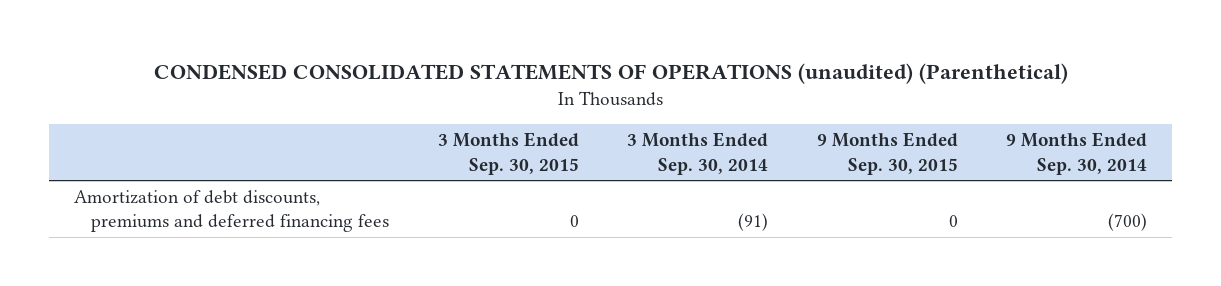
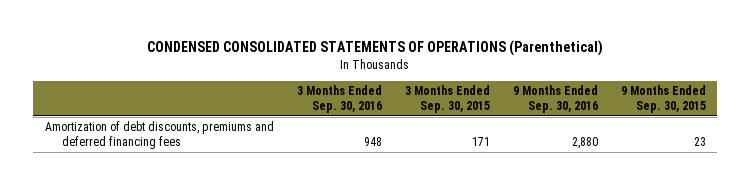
[153,63,1068,85] CONDENSED CONSOLIDATED STATEMENTS OF OPERATIONS (unaudited) (Parenthetical) -> [147,40,604,57] CONDENSED CONSOLIDATED STATEMENTS OF OPERATIONS (Parenthetical)
[627,132,769,175] 3 Months Ended Sep. 30, 2014 -> none
[1006,132,1148,175] 9 Months Ended Sep. 30, 2014 -> none
none -> [296,85,382,114] 3 Months Ended Sep. 30, 2016
none -> [512,85,598,114] 9 Months Ended Sep. 30, 2016
[569,215,579,228] 0 -> [471,137,490,147] 171
[948,215,958,228] 0 -> [693,137,706,147] 23

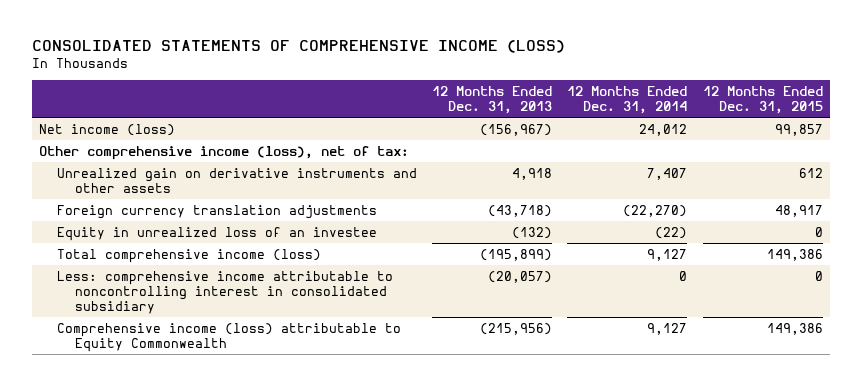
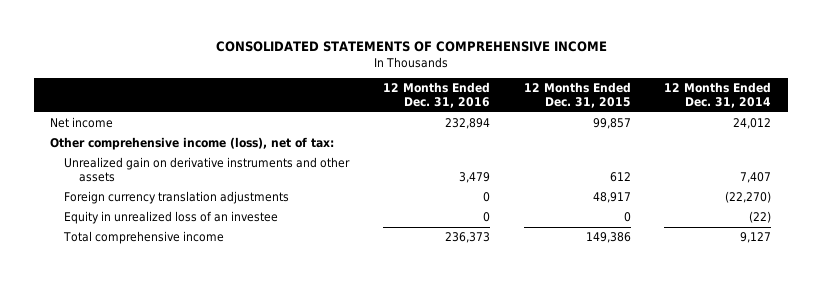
[31,40,565,54] CONSOLIDATED STATEMENTS OF COMPREHENSIVE INCOME (LOSS) -> [215,41,607,53] CONSOLIDATED STATEMENTS OF COMPREHENSIVE INCOME
[432,86,553,114] 12 Months Ended Dec. 31, 2013 -> none
none -> [382,82,490,108] 12 Months Ended Dec. 31, 2016
[39,123,176,136] Net income (loss) -> [50,117,114,129] Net income
[57,270,394,314] Less: comprehensive income attributable to noncontrolling interest in consolidated subsidiary -> none
[57,322,402,352] Comprehensive income (loss) attributable to Equity Commonwealth -> none
[57,248,322,263] Total comprehensive income (loss) -> [63,231,225,245] Total comprehensive income

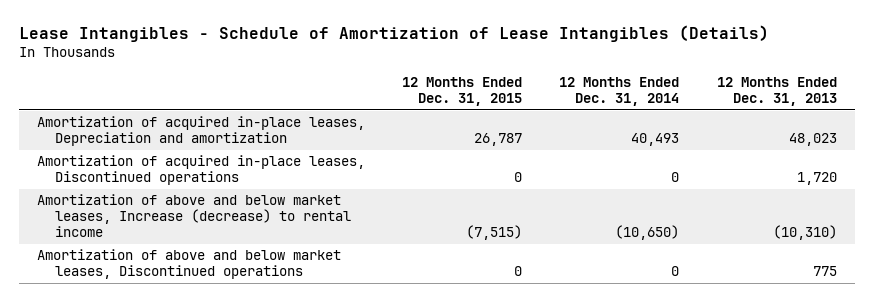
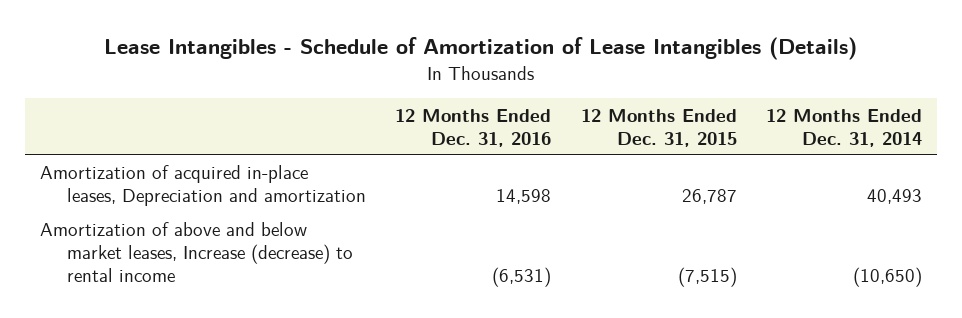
[716,77,837,106] 12 Months Ended Dec. 31, 2013 -> none
none -> [395,108,552,147] 12 Months Ended Dec. 31, 2016
[37,155,366,186] Amortization of acquired in-place leases, Discontinued operations -> none
[37,249,342,280] Amortization of above and below market leases, Discontinued operations -> none

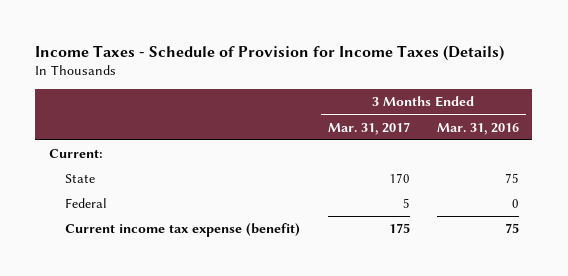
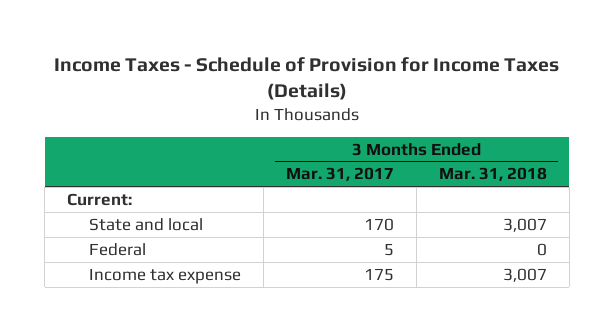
[436,122,519,135] Mar. 31, 2016 -> none
none -> [438,167,547,182] Mar. 31, 2018
[65,174,96,184] State -> [89,217,204,231] State and local
[65,223,301,238] Current income tax expense (benefit) -> [89,267,242,284] Income tax expense

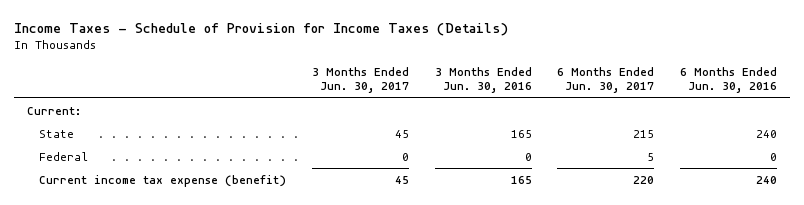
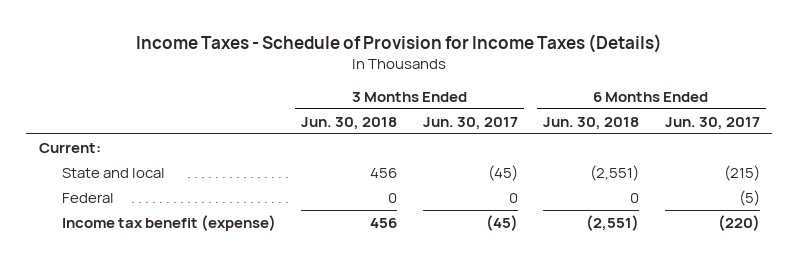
[434,67,532,94] 3 Months Ended Jun. 30, 2016 -> none
[679,67,777,94] 6 Months Ended Jun. 30, 2016 -> none
none -> [301,116,398,130] Jun. 30, 2018
none -> [543,116,640,130] Jun. 30, 2018
[39,129,75,138] State -> [62,167,166,178] State and local
[394,129,409,138] 45 -> [487,164,518,181] (45)
[633,129,655,138] 215 -> [723,164,760,181] (215)
[647,152,655,161] 5 -> [738,189,760,206] (5)
[39,174,287,187] Current income tax expense (benefit) -> [62,214,277,231] Income tax benefit (expense)
[394,175,409,184] 45 -> [485,214,518,231] (45)
[633,175,655,184] 220 -> [717,214,760,231] (220)

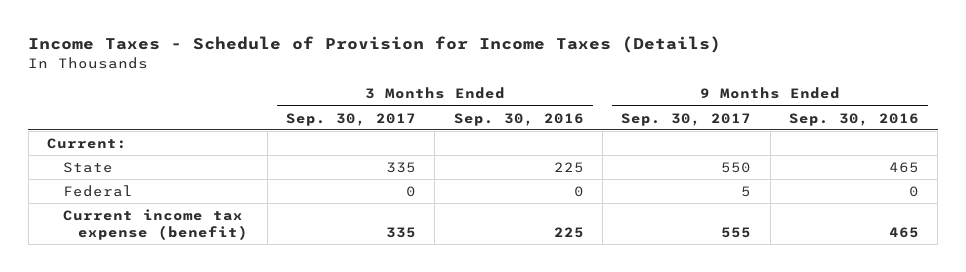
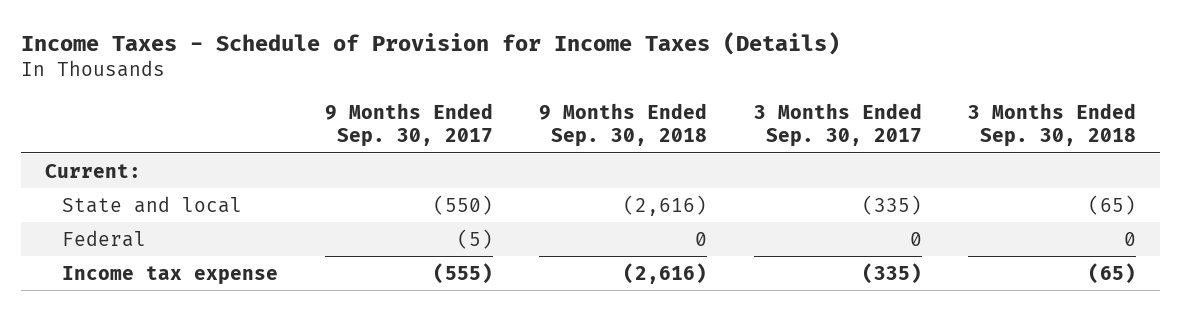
[453,112,584,126] Sep. 30, 2016 -> none
[788,112,919,126] Sep. 30, 2016 -> none
none -> [539,102,708,148] 9 Months Ended Sep. 30, 2018
none -> [968,102,1137,148] 3 Months Ended Sep. 30, 2018
[62,161,113,173] State -> [61,195,242,213] State and local
[386,161,417,173] 335 -> [861,194,922,215] (335)
[721,161,752,173] 550 -> [432,194,493,215] (550)
[741,185,752,197] 5 -> [456,228,493,249] (5)
[62,208,249,241] Current income tax expense (benefit) -> [61,265,278,285] Income tax expense
[386,227,417,239] 335 -> [861,262,922,284] (335)
[721,227,752,239] 555 -> [432,262,493,284] (555)

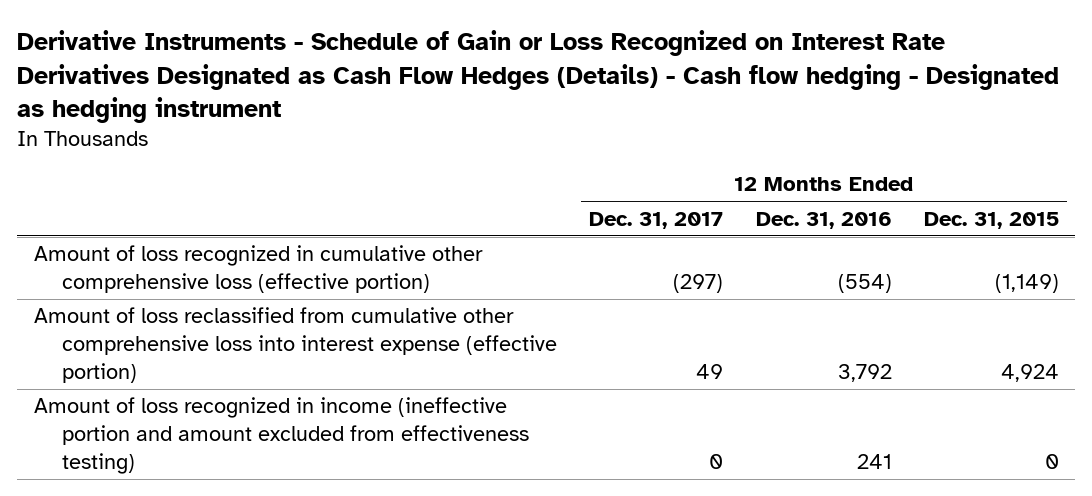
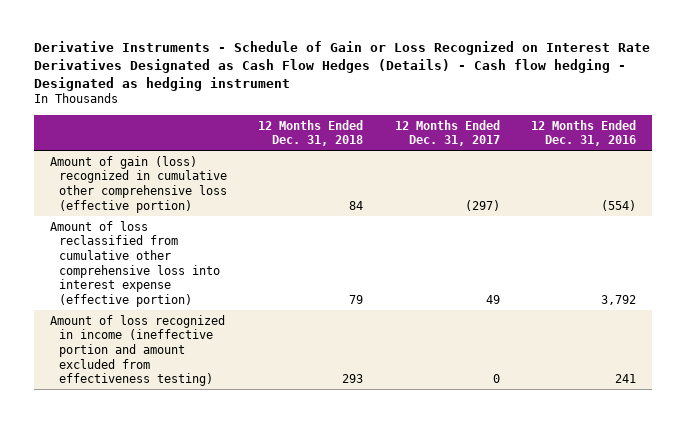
[923,211,1059,229] Dec. 31, 2015 -> none
none -> [258,119,364,147] 12 Months Ended Dec. 31, 2018
[33,245,483,294] Amount of loss recognized in cumulative other comprehensive loss (effective portion) -> [50,155,228,213] Amount of gain (loss) recognized in cumulative other comprehensive loss (effective portion)

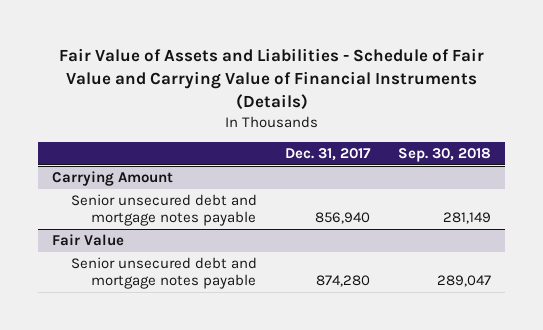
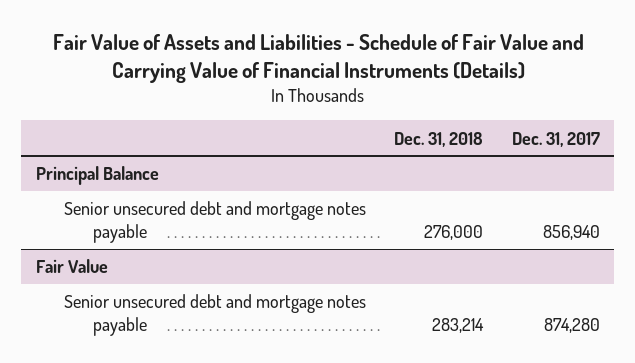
[398,147,492,162] Sep. 30, 2018 -> none
none -> [394,131,484,147] Dec. 31, 2018
[51,171,173,187] Carrying Amount -> [35,166,159,186] Principal Balance

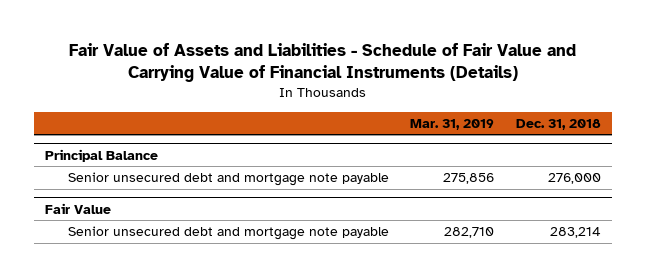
[511,131,600,147] Dec. 31, 2017 -> none
none -> [410,118,495,130] Mar. 31, 2019
[64,201,367,244] Senior unsecured debt and mortgage notes payable -> [67,172,389,187] Senior unsecured debt and mortgage note payable
[64,294,367,337] Senior unsecured debt and mortgage notes payable -> [67,226,389,241] Senior unsecured debt and mortgage note payable

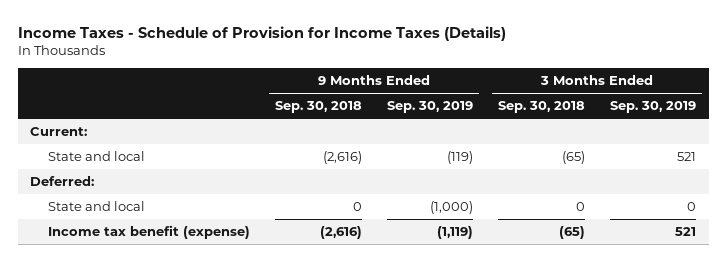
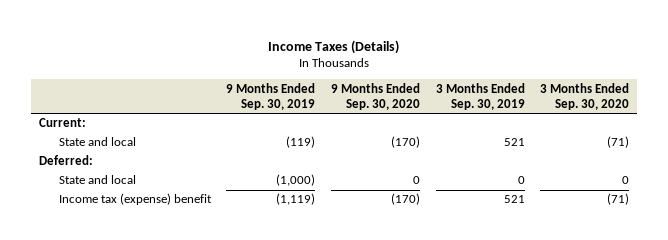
[17,25,506,41] Income Taxes - Schedule of Provision for Income Taxes (Details) -> [268,39,400,54] Income Taxes (Details)
[274,101,362,114] Sep. 30, 2018 -> none
[497,101,585,114] Sep. 30, 2018 -> none
none -> [330,82,420,110] 9 Months Ended Sep. 30, 2020
none -> [540,82,630,110] 3 Months Ended Sep. 30, 2020
[47,225,250,240] Income tax benefit (expense) -> [58,193,212,206] Income tax (expense) benefit

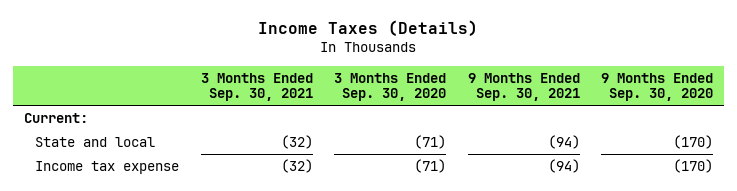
[226,82,316,110] 9 Months Ended Sep. 30, 2019 -> none
[435,82,525,110] 3 Months Ended Sep. 30, 2019 -> none
none -> [200,72,313,102] 3 Months Ended Sep. 30, 2021
none -> [467,72,580,102] 9 Months Ended Sep. 30, 2021
[39,155,94,166] Deferred: -> none
[58,175,136,185] State and local -> none
[58,193,212,206] Income tax (expense) benefit -> [35,160,180,174] Income tax expense

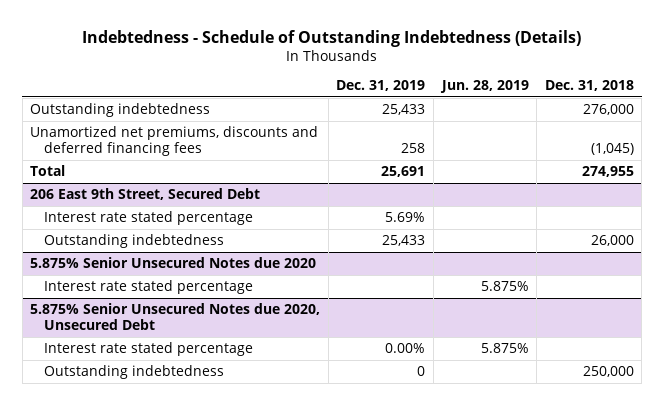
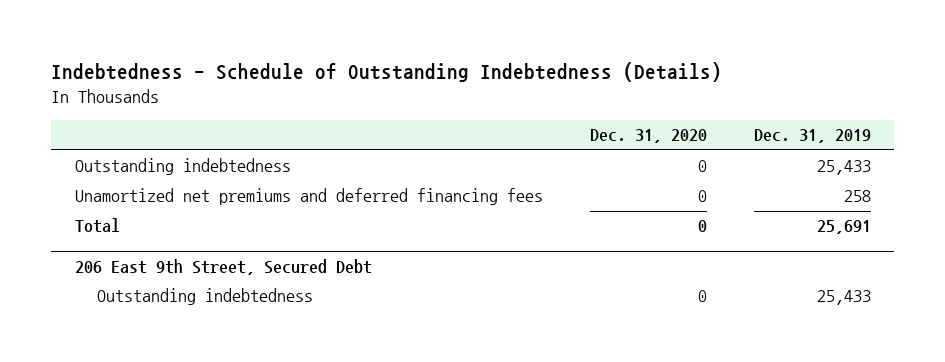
[439,80,529,94] Jun. 28, 2019 -> none
[544,80,634,92] Dec. 31, 2018 -> none
none -> [589,129,707,144] Dec. 31, 2020
[30,126,319,157] Unamortized net premiums, discounts and deferred financing fees -> [74,188,543,206] Unamortized net premiums and deferred financing fees
[43,211,253,226] Interest rate stated percentage -> none
[30,257,317,269] 5.875% Senior Unsecured Notes due 2020 -> none
[43,280,253,295] Interest rate stated percentage -> none
[30,303,321,331] 5.875% Senior Unsecured Notes due 2020, Unsecured Debt -> none
[43,342,253,357] Interest rate stated percentage -> none
[43,365,224,380] Outstanding indebtedness -> none

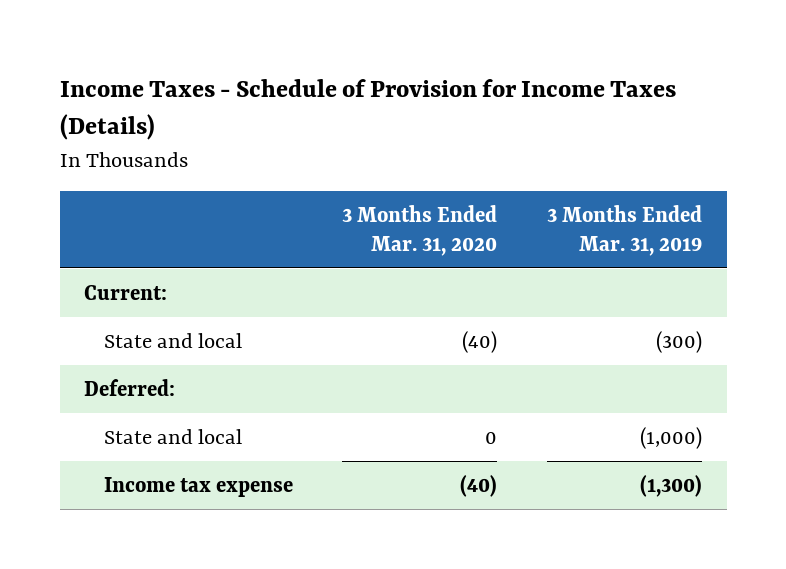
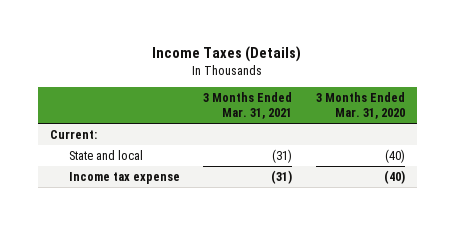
[59,78,676,141] Income Taxes - Schedule of Provision for Income Taxes (Details) -> [152,45,302,62] Income Taxes (Details)
[546,204,702,256] 3 Months Ended Mar. 31, 2019 -> none
none -> [203,92,293,120] 3 Months Ended Mar. 31, 2021
[84,378,176,396] Deferred: -> none
[103,428,242,444] State and local -> none

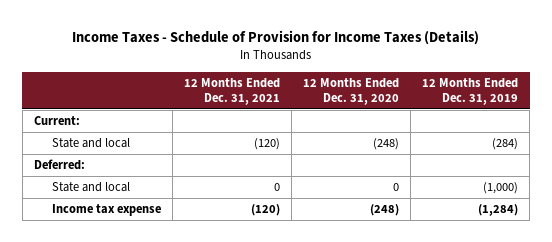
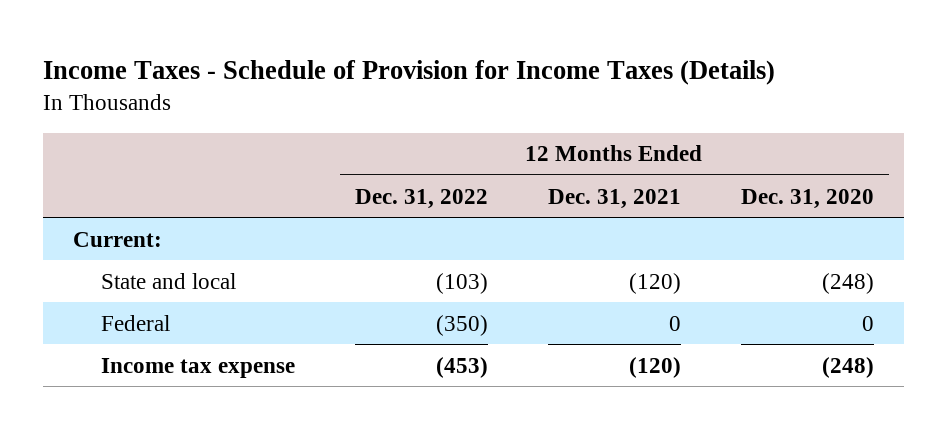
[422,78,519,105] 12 Months Ended Dec. 31, 2019 -> none
none -> [354,188,488,209] Dec. 31, 2022
[33,159,85,171] Deferred: -> none
[52,182,131,193] State and local -> none
none -> [100,314,170,331] Federal

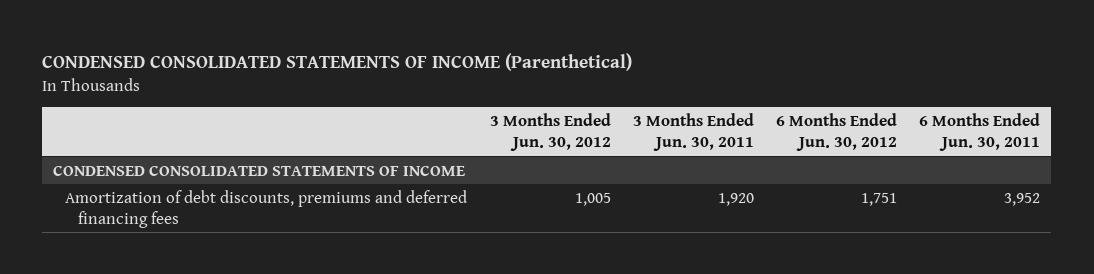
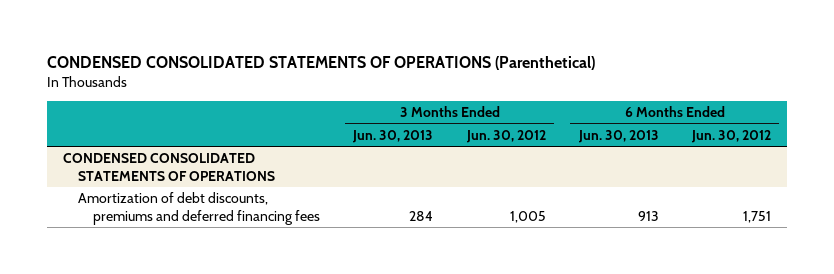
[42,53,633,72] CONDENSED CONSOLIDATED STATEMENTS OF INCOME (Parenthetical) -> [46,56,595,71] CONDENSED CONSOLIDATED STATEMENTS OF OPERATIONS (Parenthetical)
[632,112,754,152] 3 Months Ended Jun. 30, 2011 -> none
[919,112,1041,152] 6 Months Ended Jun. 30, 2011 -> none
none -> [352,129,434,143] Jun. 30, 2013
none -> [577,129,659,143] Jun. 30, 2013
[53,164,466,176] CONDENSED CONSOLIDATED STATEMENTS OF INCOME -> [63,153,276,181] CONDENSED CONSOLIDATED STATEMENTS OF OPERATIONS

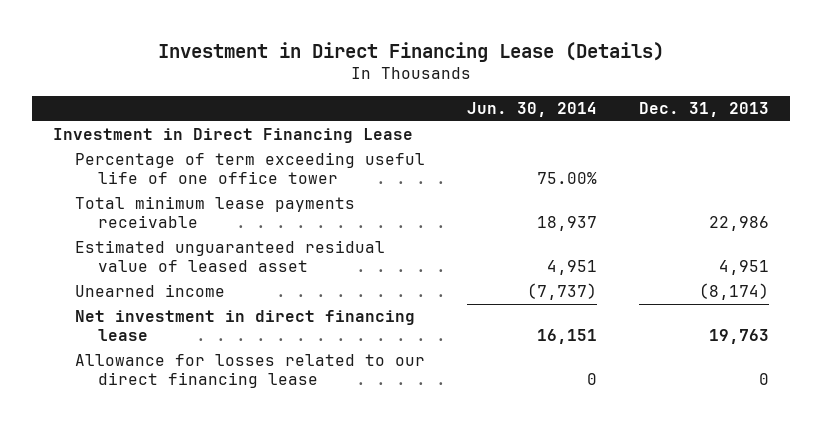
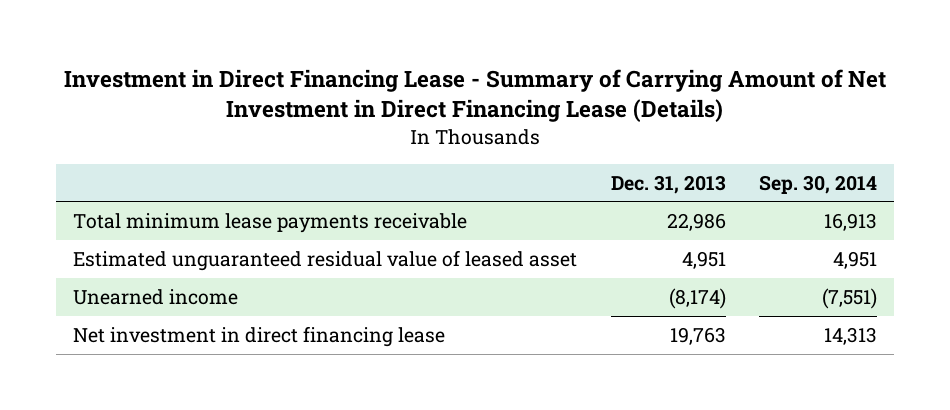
[158,41,665,62] Investment in Direct Financing Lease (Details) -> [64,68,887,123] Investment in Direct Financing Lease - Summary of Carrying Amount of Net Investment in Direct Financing Lease (Details)
[467,102,598,118] Jun. 30, 2014 -> none
none -> [759,174,878,194] Sep. 30, 2014
[53,128,414,144] Investment in Direct Financing Lease -> none
[75,152,426,185] Percentage of term exceeding useful life of one office tower -> none
[75,354,426,389] Allowance for losses related to our direct financing lease -> none

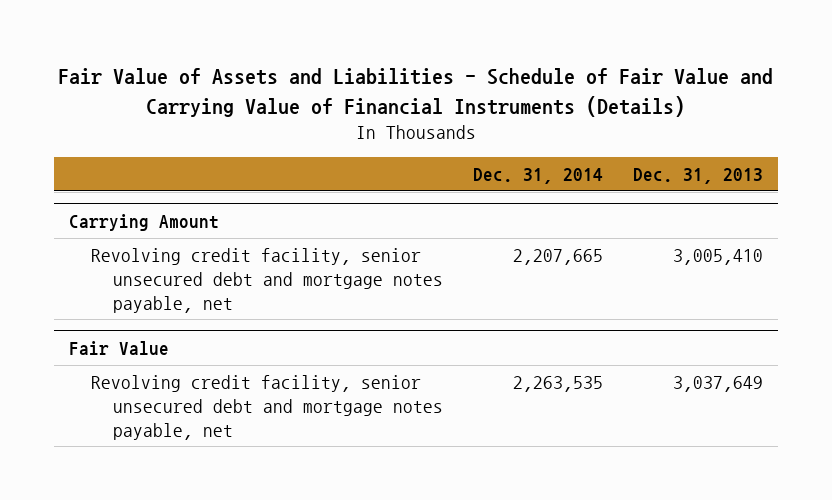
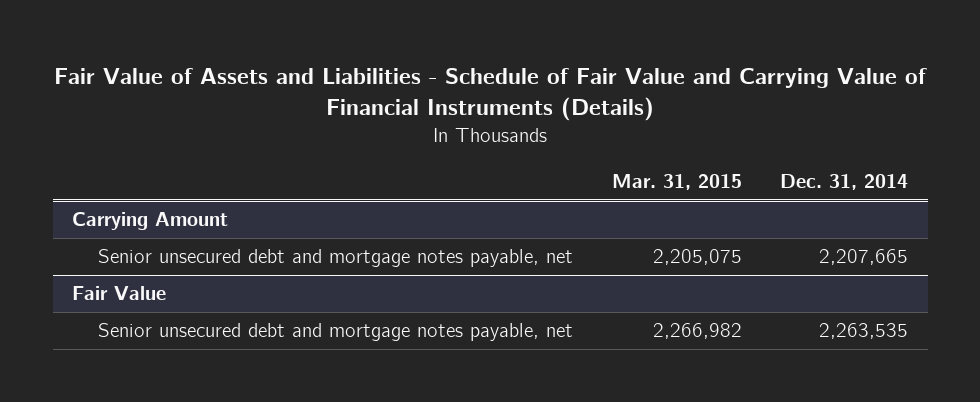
[633,167,764,184] Dec. 31, 2013 -> none
none -> [611,174,742,191] Mar. 31, 2015
[91,247,444,313] Revolving credit facility, senior unsecured debt and mortgage notes payable, net -> [98,249,574,268] Senior unsecured debt and mortgage notes payable, net
[91,374,444,440] Revolving credit facility, senior unsecured debt and mortgage notes payable, net -> [98,323,574,342] Senior unsecured debt and mortgage notes payable, net

